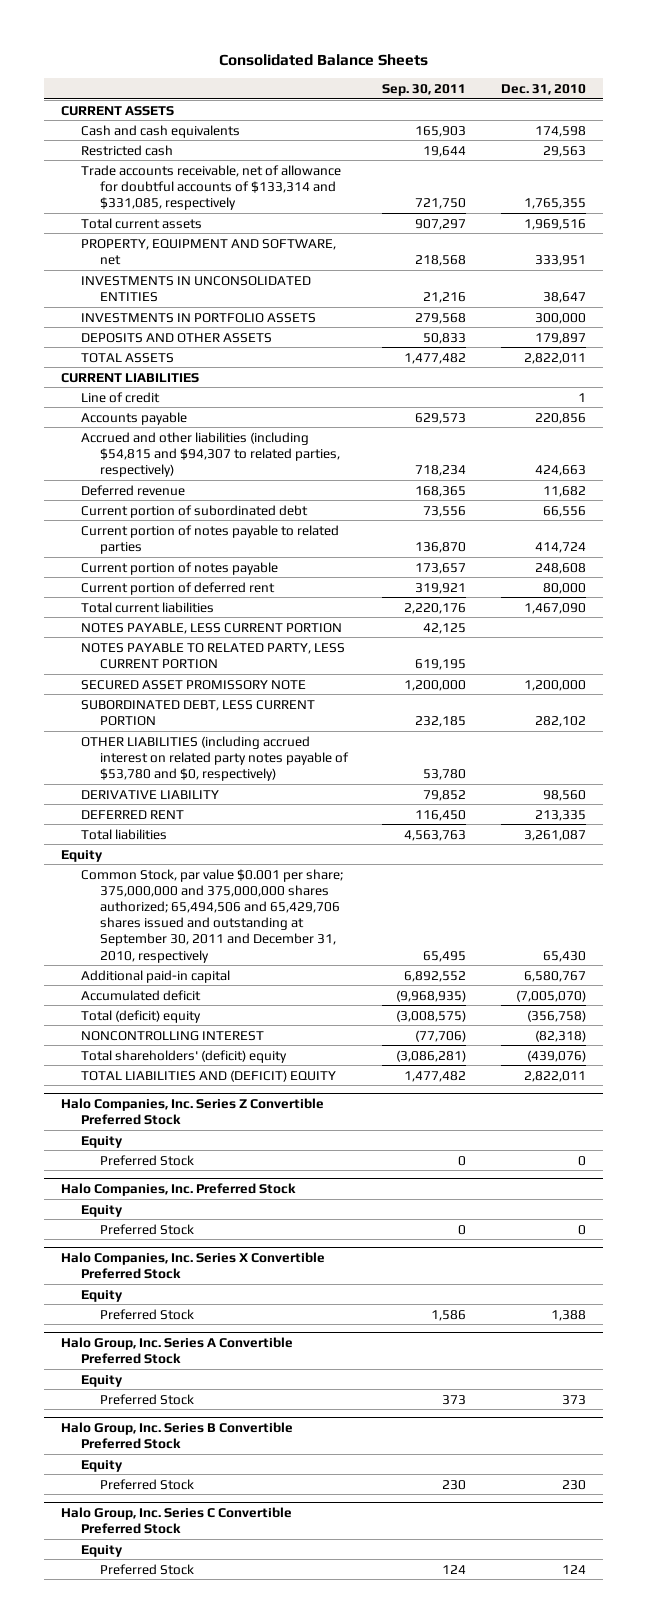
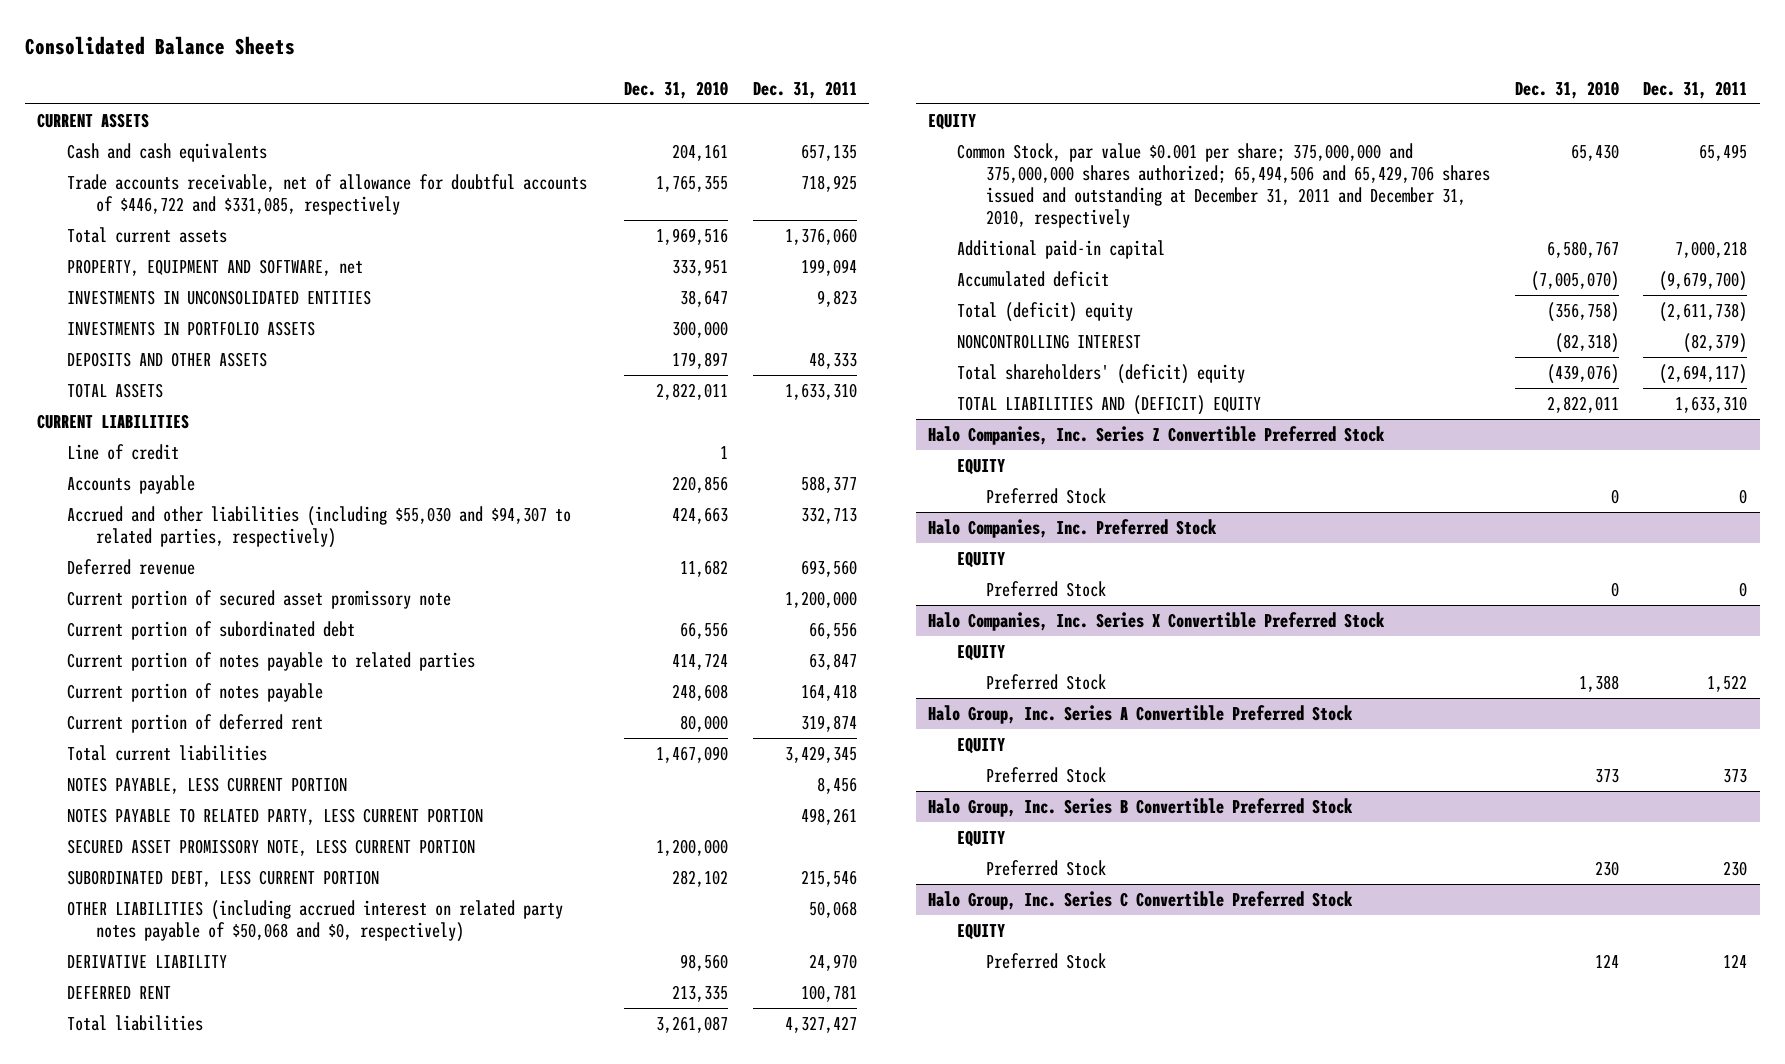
[382,83,467,96] Sep. 30, 2011 -> none
none -> [752,81,857,100] Dec. 31, 2011
[80,144,173,156] Restricted cash -> none
[534,125,586,137] 174,598 -> [672,143,729,161] 204,161
[80,164,341,210] Trade accounts receivable, net of allowance for doubtful accounts of $133,314 and $331,085, respectively -> [66,173,587,215] Trade accounts receivable, net of allowance for doubtful accounts of $446,722 and $331,085, respectively
[80,431,340,477] Accrued and other liabilities (including $54,815 and $94,307 to related parties, respectively) -> [66,505,571,548] Accrued and other liabilities (including $55,030 and $94,307 to related parties, respectively)
none -> [66,589,451,609] Current portion of secured asset promissory note
[80,679,306,690] SECURED ASSET PROMISSORY NOTE -> [66,838,475,856] SECURED ASSET PROMISSORY NOTE, LESS CURRENT PORTION
[80,735,349,781] OTHER LIABILITIES (including accrued interest on related party notes payable of $53,780 and $0, respectively) -> [66,899,563,942] OTHER LIABILITIES (including accrued interest on related party notes payable of $50,068 and $0, respectively)
[61,849,104,862] Equity -> [928,112,977,130] EQUITY
[80,868,343,963] Common Stock, par value $0.001 per share; 375,000,000 and 375,000,000 shares authorized; 65,494,506 and 65,429,706 shares issued and outstanding at September 30, 2011 and December 31, 2010, respectively -> [957,142,1491,228] Common Stock, par value $0.001 per share; 375,000,000 and 375,000,000 shares authorized; 65,494,506 and 65,429,706 shares issued and outstanding at December 31, 2011 and December 31, 2010, respectively
[80,1135,123,1148] Equity -> [957,457,1006,475] EQUITY
[80,1204,123,1217] Equity -> [957,550,1006,568] EQUITY
[80,1289,123,1302] Equity -> [957,643,1006,661] EQUITY
[80,1374,123,1387] Equity -> [957,736,1006,754] EQUITY
[80,1459,123,1472] Equity -> [957,829,1006,847] EQUITY
[80,1544,123,1557] Equity -> [957,922,1006,940] EQUITY

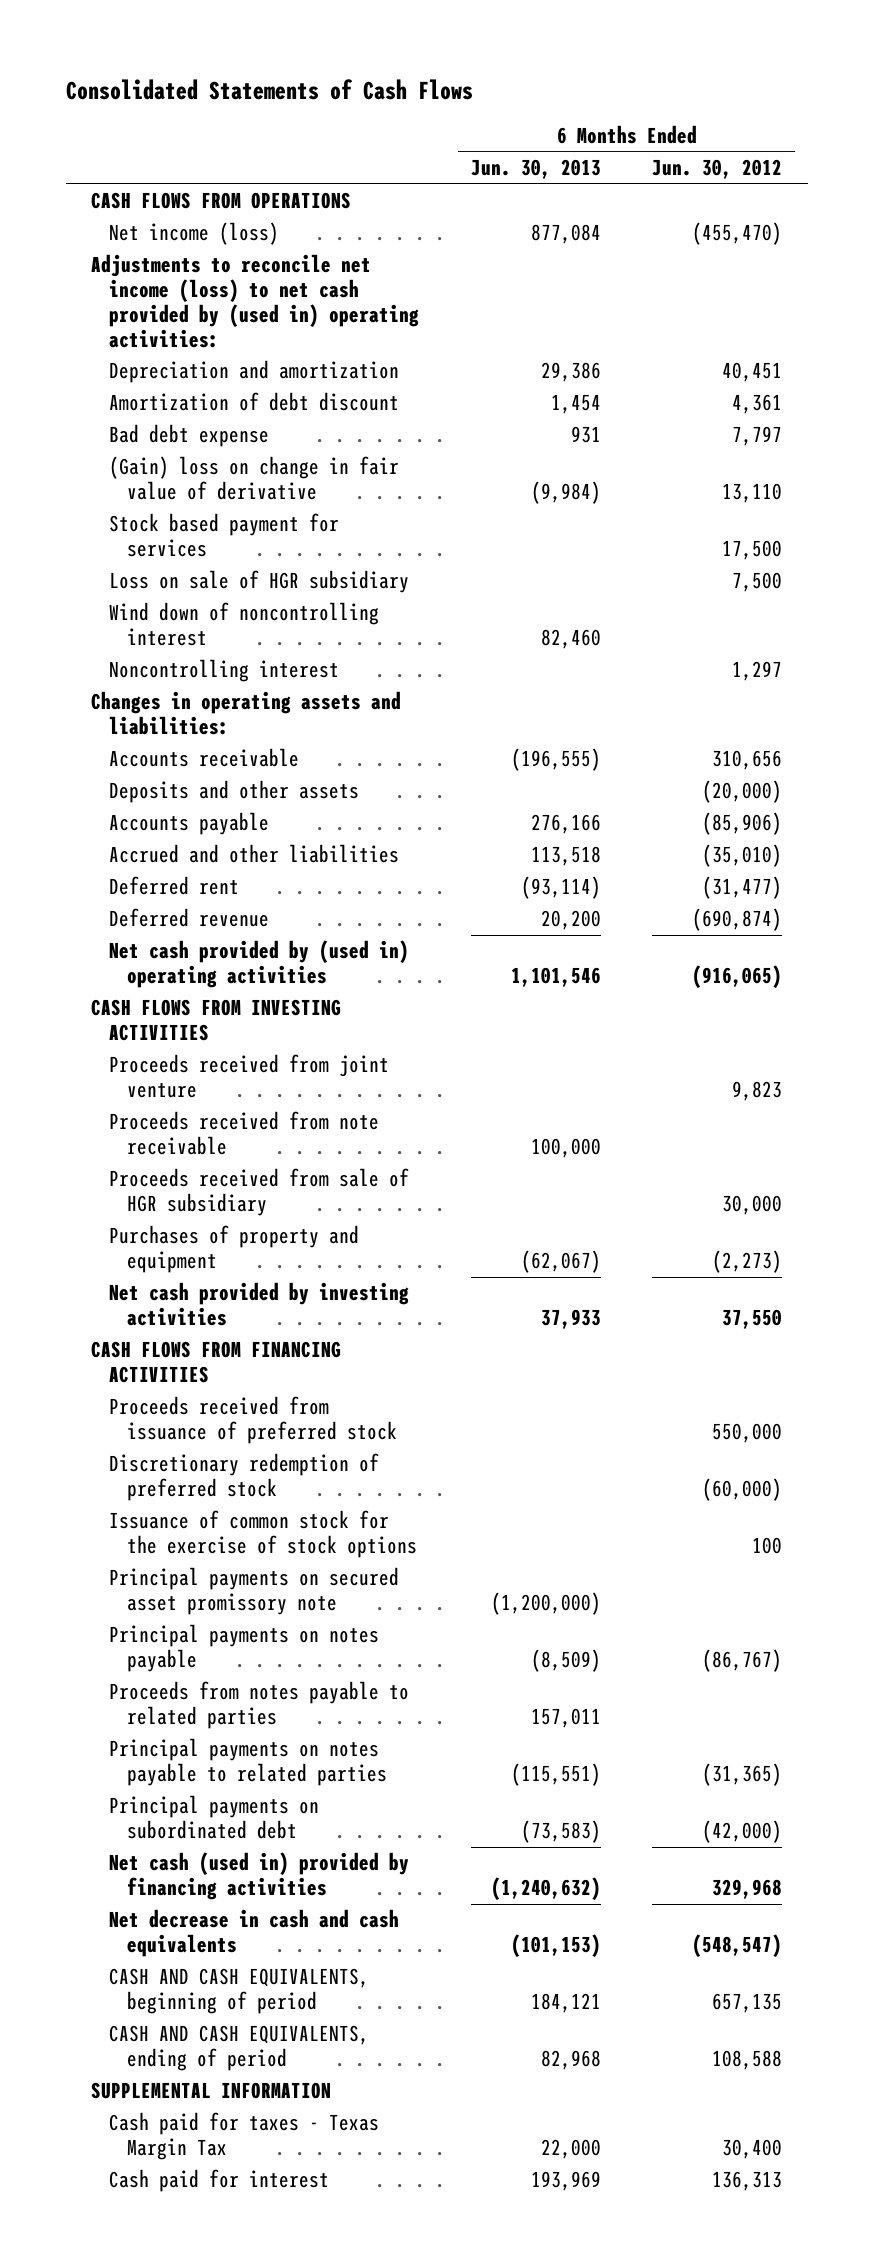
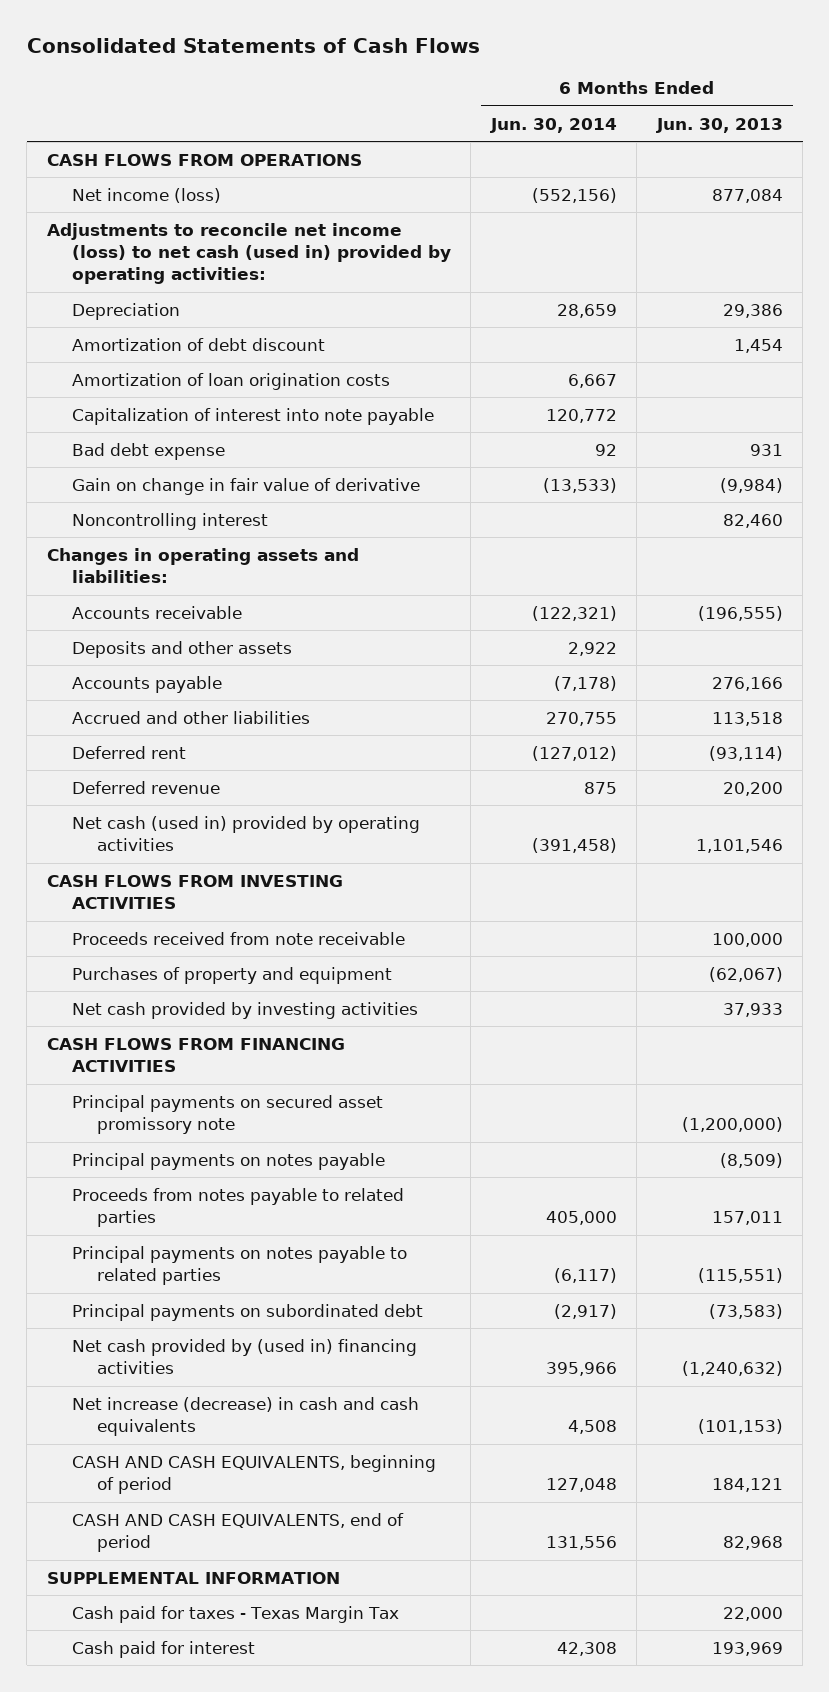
[652,159,783,180] Jun. 30, 2012 -> none
none -> [489,117,617,133] Jun. 30, 2014
[91,254,420,349] Adjustments to reconcile net income (loss) to net cash provided by (used in) operating activities: -> [46,222,452,285] Adjustments to reconcile net income (loss) to net cash (used in) provided by operating activities:
[109,360,400,384] Depreciation and amortization -> [72,302,181,320] Depreciation
none -> [72,372,391,390] Amortization of loan origination costs
none -> [72,407,435,425] Capitalization of interest into note payable
[109,513,340,558] Stock based payment for services -> none
[109,570,410,594] Loss on sale of HGR subsidiary -> none
[109,659,340,683] Noncontrolling interest -> none
[109,456,400,501] (Gain) loss on change in fair value of derivative -> [72,477,421,495] Gain on change in fair value of derivative
[109,602,380,647] Wind down of noncontrolling interest -> [72,512,269,530] Noncontrolling interest
[109,940,410,989] Net cash provided by (used in) operating activities -> [72,815,421,852] Net cash (used in) provided by operating activities
[109,1054,390,1099] Proceeds received from joint venture -> none
[109,1168,410,1217] Proceeds received from sale of HGR subsidiary -> none
[109,1396,398,1445] Proceeds received from issuance of preferred stock -> none
[109,1453,380,1502] Discretionary redemption of preferred stock -> none
[109,1510,418,1559] Issuance of common stock for the exercise of stock options -> none
[109,1852,410,1901] Net cash (used in) provided by financing activities -> [72,1338,418,1375] Net cash provided by (used in) financing activities
[109,1909,400,1958] Net decrease in cash and cash equivalents -> [72,1396,420,1437] Net increase (decrease) in cash and cash equivalents
[109,2025,370,2072] CASH AND CASH EQUIVALENTS, ending of period -> [72,1512,405,1553] CASH AND CASH EQUIVALENTS, end of period

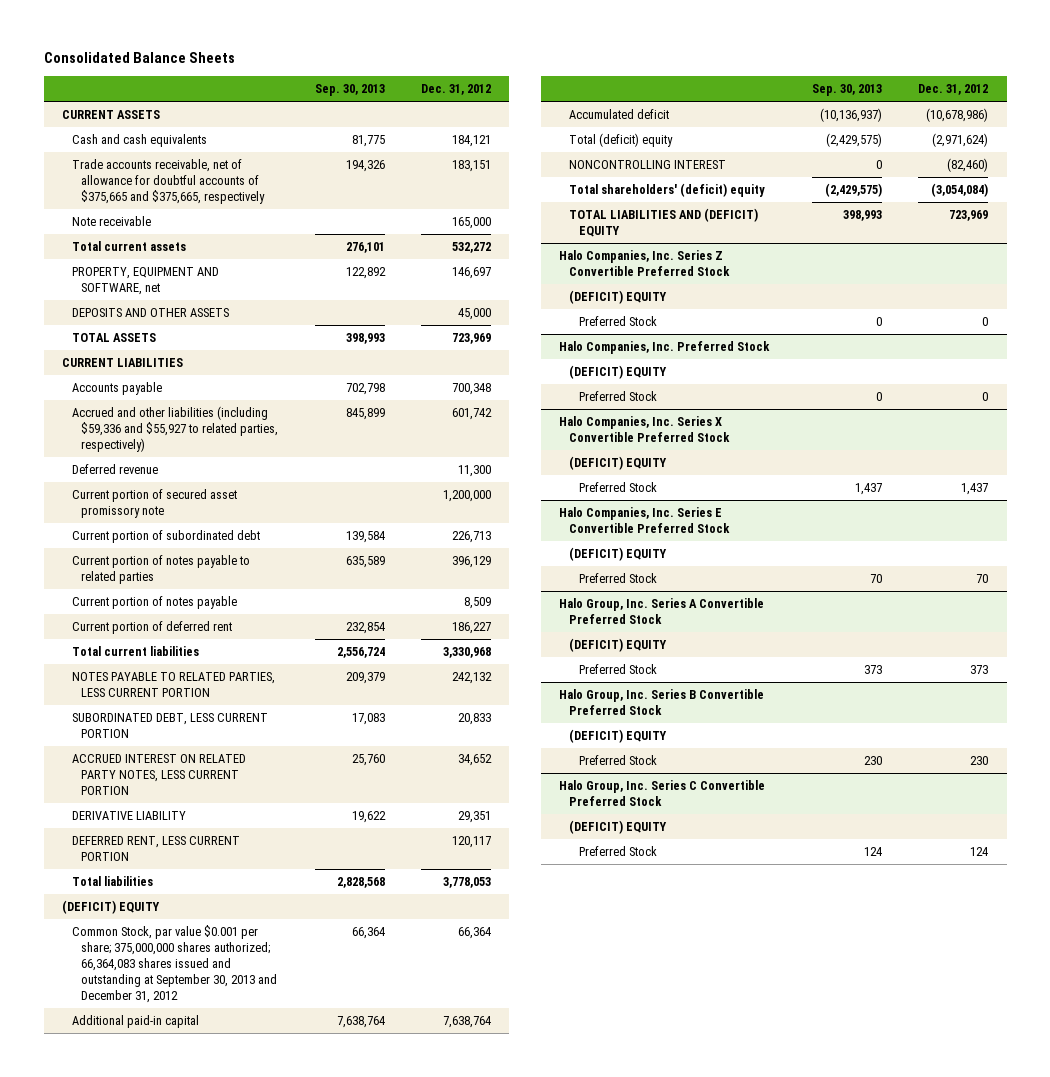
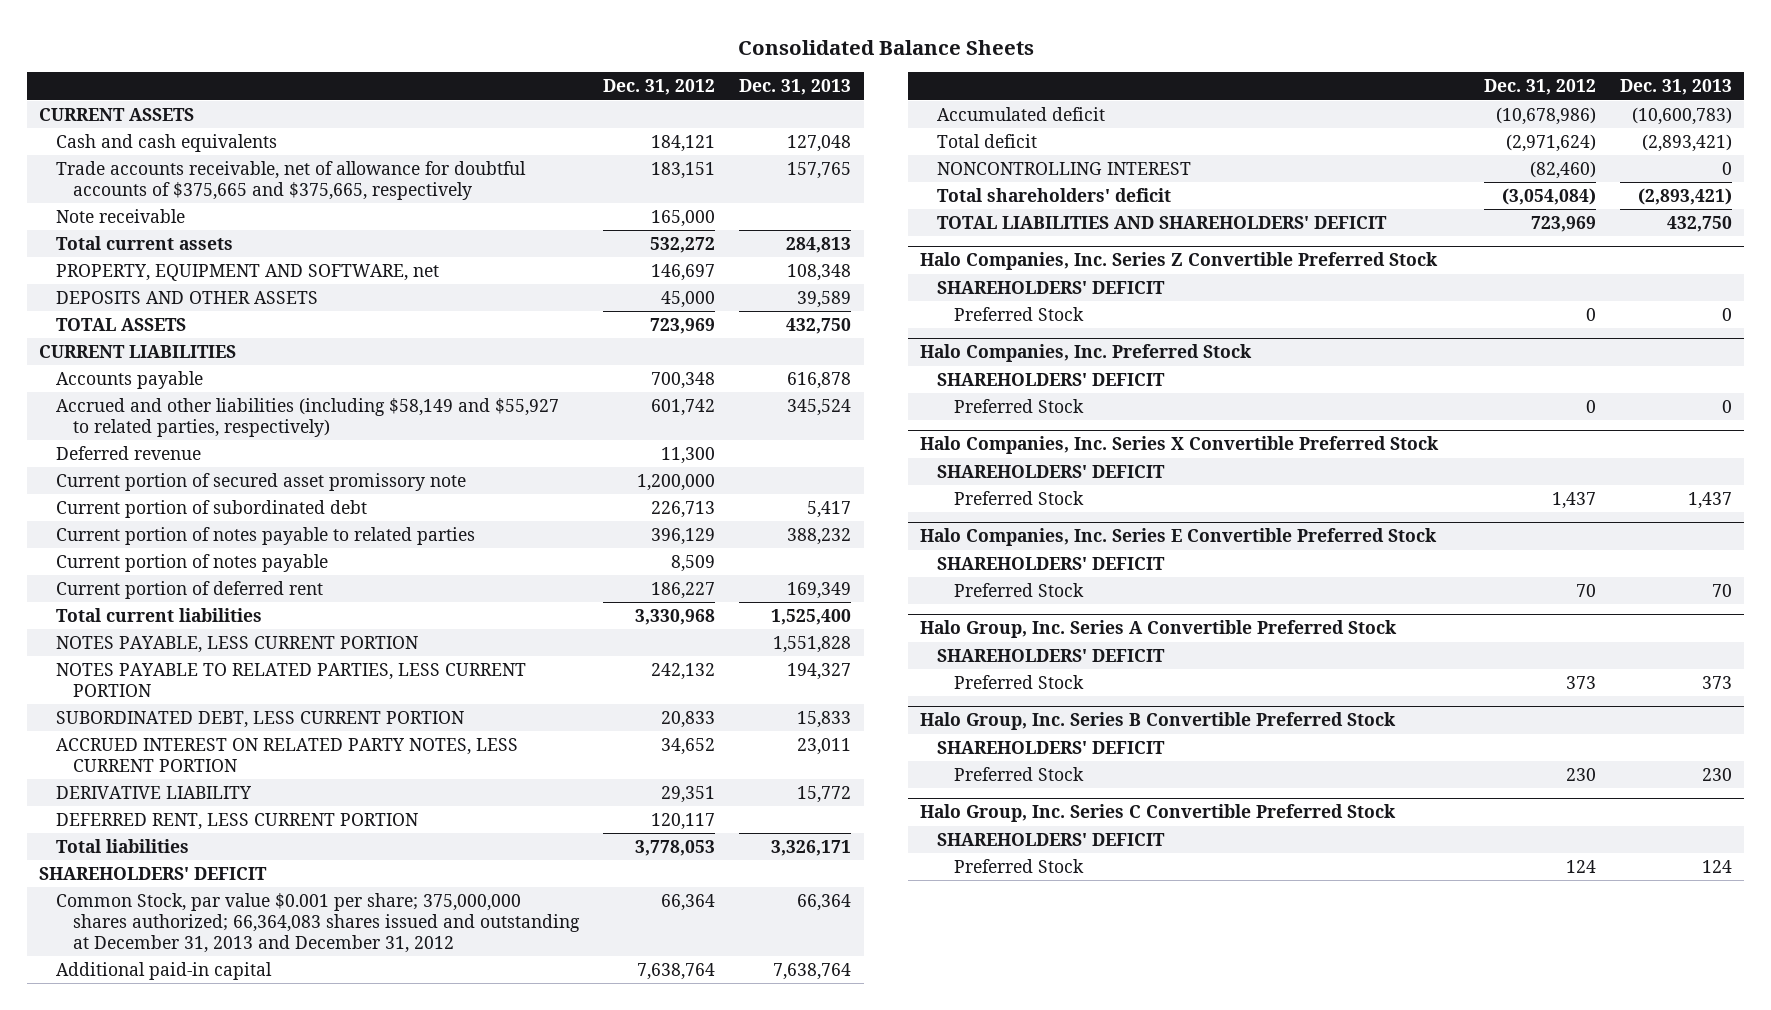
[314,84,385,97] Sep. 30, 2013 -> none
none -> [739,79,852,96] Dec. 31, 2013
[71,406,279,452] Accrued and other liabilities (including $59,336 and $55,927 to related parties, respectively) -> [56,397,560,437] Accrued and other liabilities (including $58,149 and $55,927 to related parties, respectively)
none -> [56,635,419,653] NOTES PAYABLE, LESS CURRENT PORTION
[61,900,160,915] (DEFICIT) EQUITY -> [39,866,268,880] SHAREHOLDERS' DEFICIT
[71,925,278,1003] Common Stock, par value $0.001 per share; 375,000,000 shares authorized; 66,364,083 shares issued and outstanding at September 30, 2013 and December 31, 2012 -> [56,892,580,953] Common Stock, par value $0.001 per share; 375,000,000 shares authorized; 66,364,083 shares issued and outstanding at December 31, 2013 and December 31, 2012
[568,133,673,148] Total (deficit) equity -> [936,133,1037,148] Total deficit
[568,183,765,198] Total shareholders' (deficit) equity -> [936,187,1171,202] Total shareholders' deficit
[568,208,758,238] TOTAL LIABILITIES AND (DEFICIT) EQUITY -> [936,215,1387,229] TOTAL LIABILITIES AND SHAREHOLDERS' DEFICIT
[568,290,667,305] (DEFICIT) EQUITY -> [936,280,1165,294] SHAREHOLDERS' DEFICIT
[568,365,667,380] (DEFICIT) EQUITY -> [936,372,1165,386] SHAREHOLDERS' DEFICIT
[568,456,667,471] (DEFICIT) EQUITY -> [936,464,1165,478] SHAREHOLDERS' DEFICIT
[568,547,667,562] (DEFICIT) EQUITY -> [936,556,1165,570] SHAREHOLDERS' DEFICIT
[568,638,667,653] (DEFICIT) EQUITY -> [936,648,1165,662] SHAREHOLDERS' DEFICIT
[568,729,667,744] (DEFICIT) EQUITY -> [936,740,1165,754] SHAREHOLDERS' DEFICIT
[568,820,667,835] (DEFICIT) EQUITY -> [936,832,1165,846] SHAREHOLDERS' DEFICIT

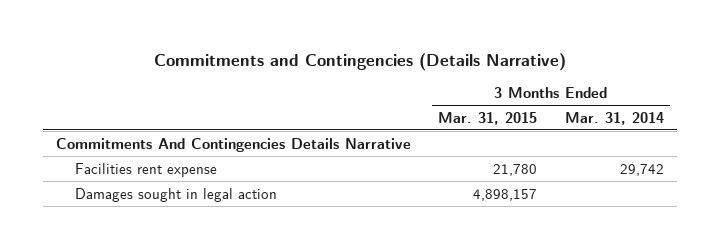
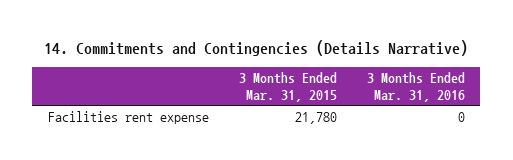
[153,52,566,71] Commitments and Contingencies (Details Narrative) -> [44,40,469,57] 14. Commitments and Contingencies (Details Narrative)
[564,111,664,125] Mar. 31, 2014 -> none
none -> [367,72,466,102] 3 Months Ended Mar. 31, 2016
[56,137,412,152] Commitments And Contingencies Details Narrative -> none
[75,187,278,202] Damages sought in legal action -> none

